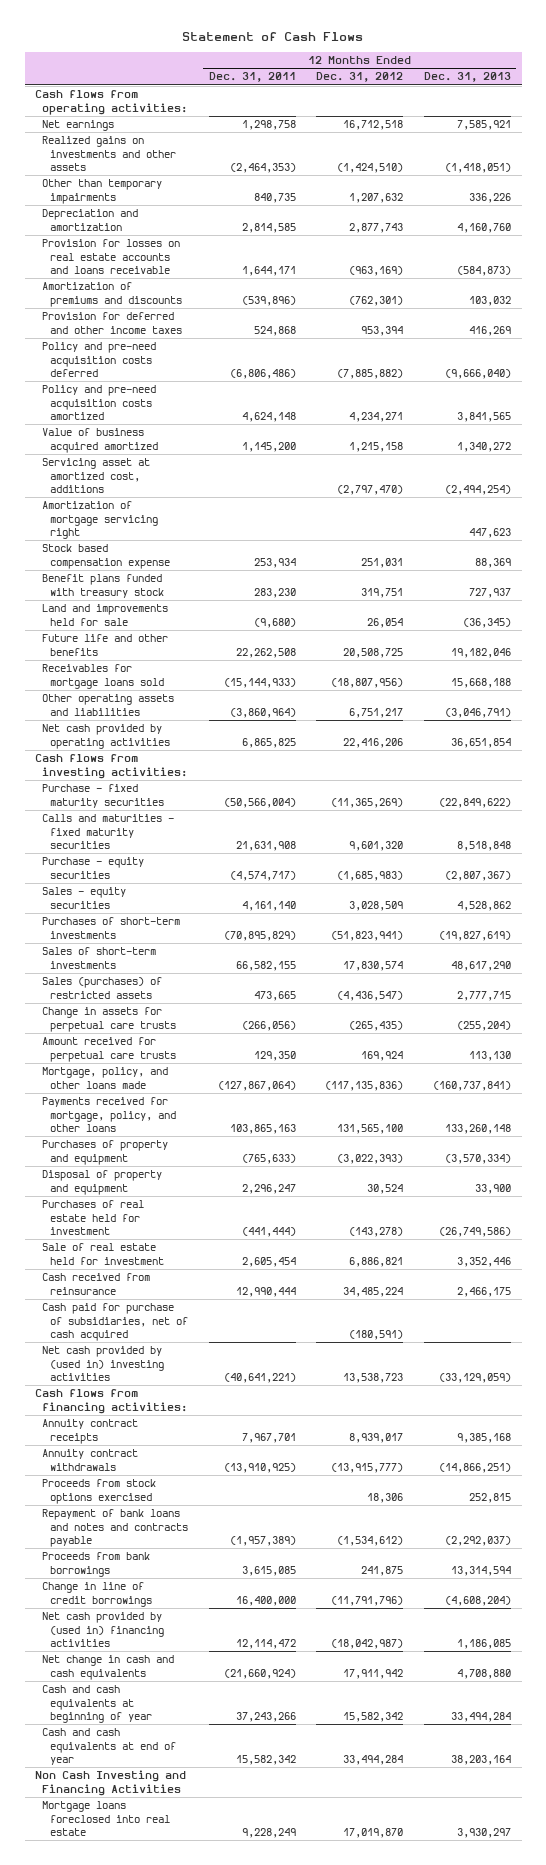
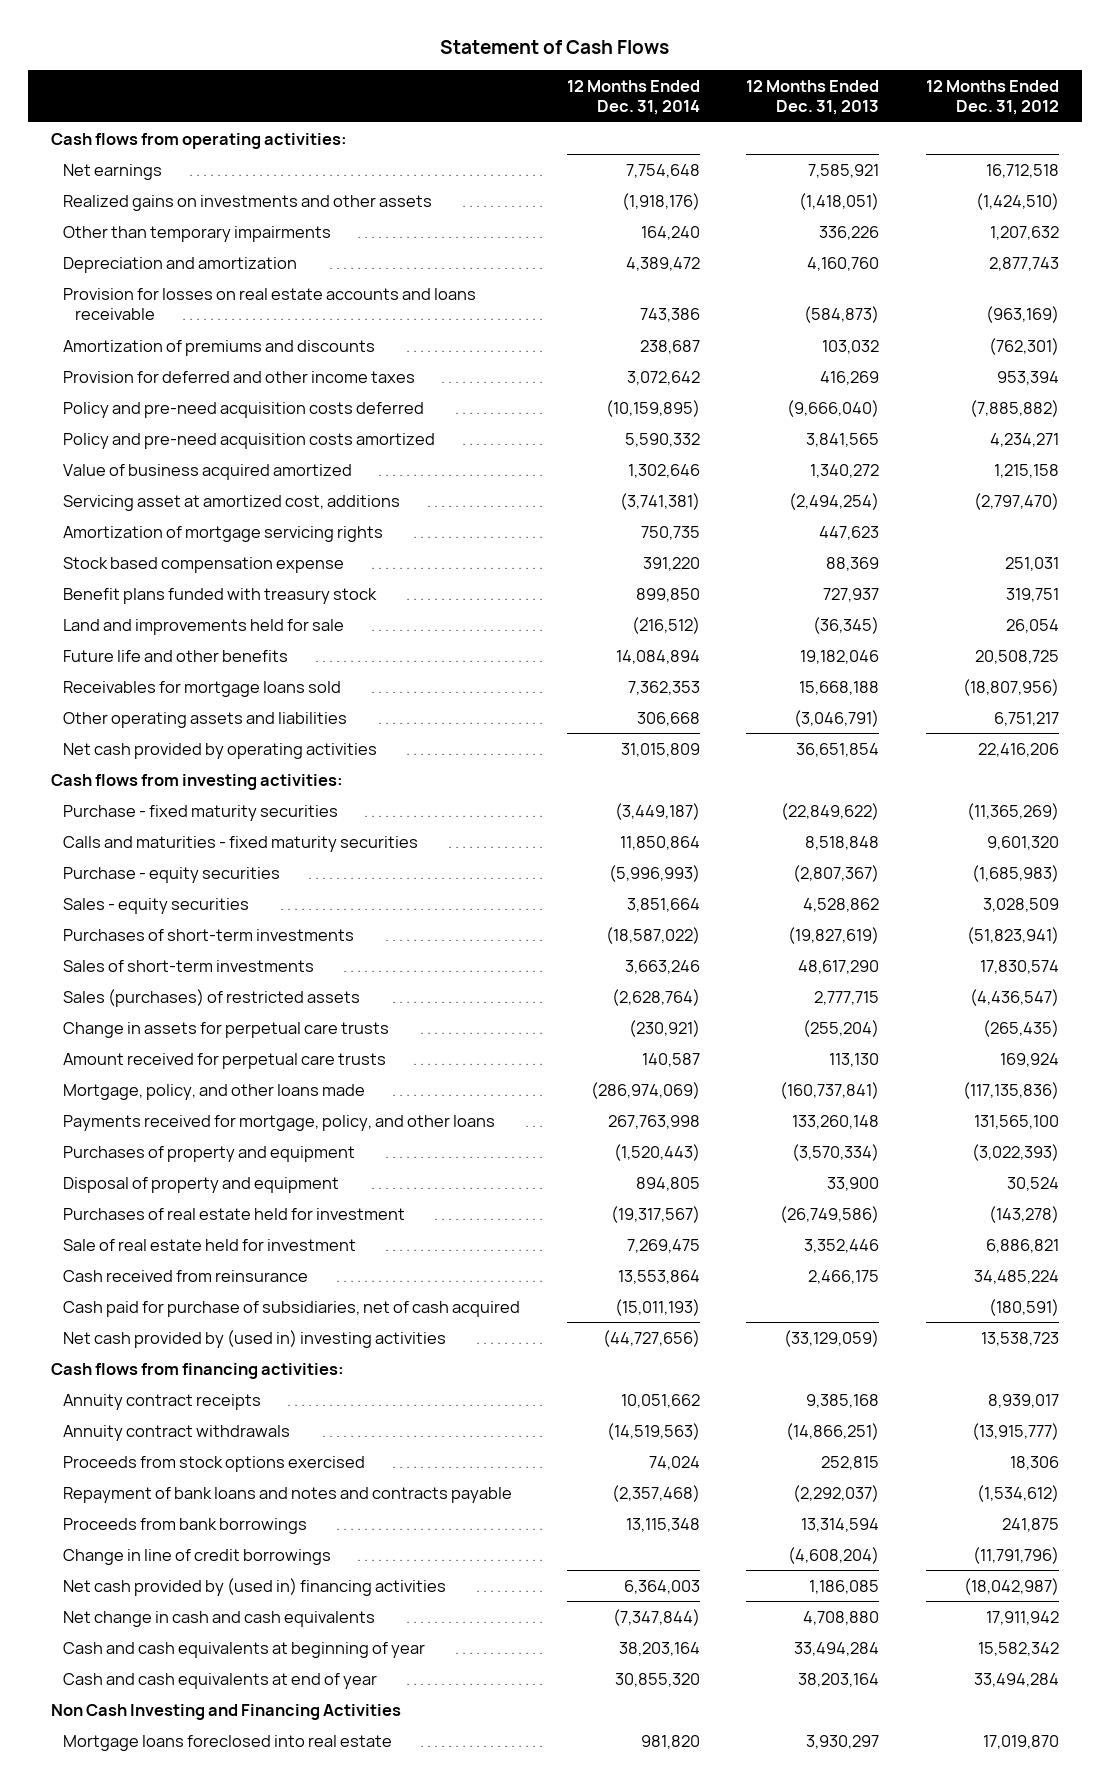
[208,72,296,83] Dec. 31, 2011 -> none
none -> [566,79,700,116] 12 Months Ended Dec. 31, 2014
[42,501,158,539] Amortization of mortgage servicing right -> [63,525,384,542] Amortization of mortgage servicing rights

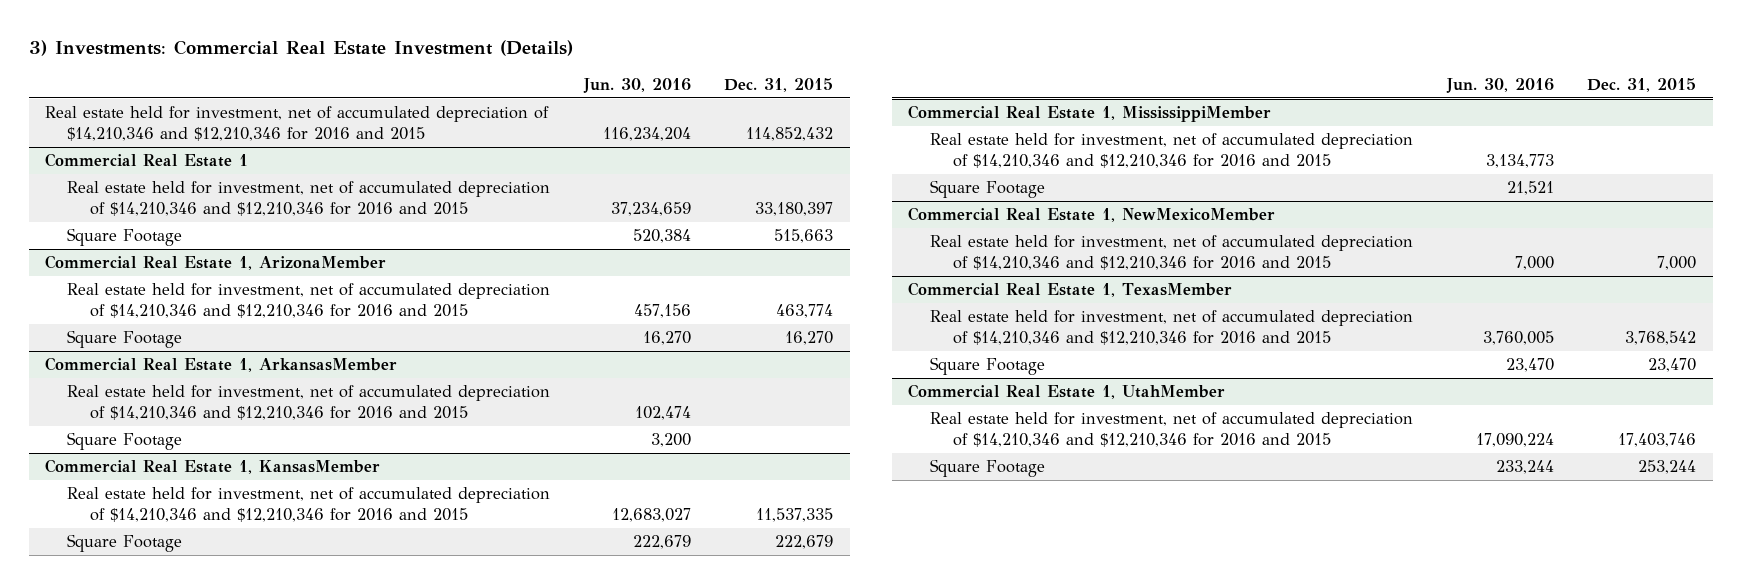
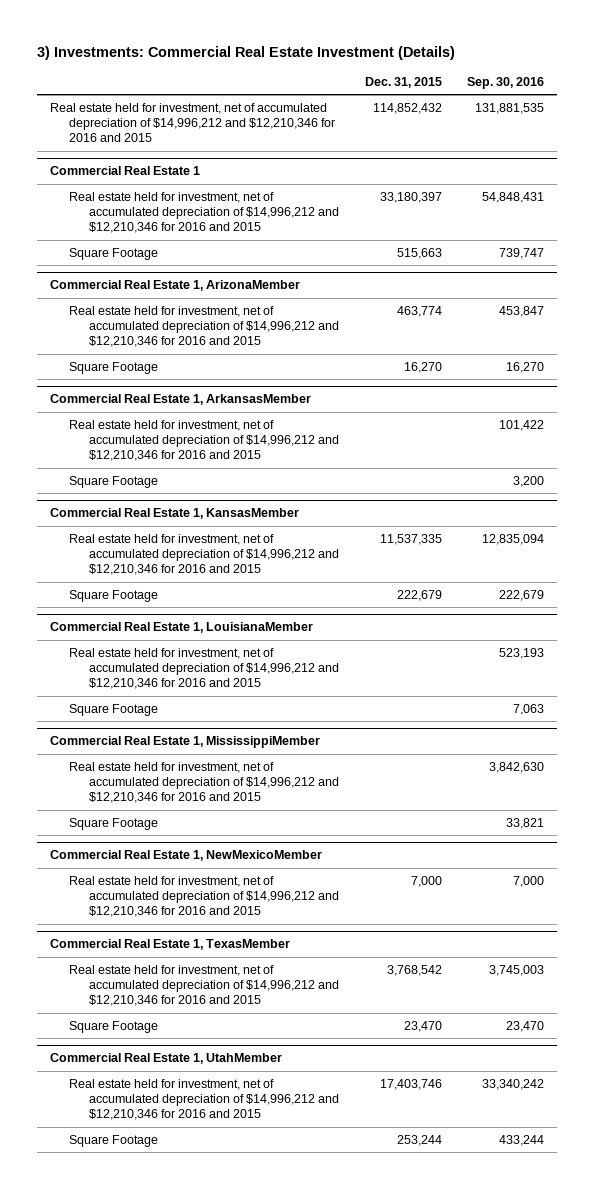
[582,78,691,94] Jun. 30, 2016 -> none
none -> [466,77,544,90] Sep. 30, 2016
[45,106,550,142] Real estate held for investment, net of accumulated depreciation of $14,210,346 and $12,210,346 for 2016 and 2015 -> [49,102,336,143] Real estate held for investment, net of accumulated depreciation of $14,996,212 and $12,210,346 for 2016 and 2015
[67,181,551,217] Real estate held for investment, net of accumulated depreciation of $14,210,346 and $12,210,346 for 2016 and 2015 -> [69,191,340,234] Real estate held for investment, net of accumulated depreciation of $14,996,212 and $12,210,346 for 2016 and 2015
[67,283,551,319] Real estate held for investment, net of accumulated depreciation of $14,210,346 and $12,210,346 for 2016 and 2015 -> [69,305,340,348] Real estate held for investment, net of accumulated depreciation of $14,996,212 and $12,210,346 for 2016 and 2015
[67,385,551,421] Real estate held for investment, net of accumulated depreciation of $14,210,346 and $12,210,346 for 2016 and 2015 -> [69,419,340,462] Real estate held for investment, net of accumulated depreciation of $14,996,212 and $12,210,346 for 2016 and 2015
[67,487,551,523] Real estate held for investment, net of accumulated depreciation of $14,210,346 and $12,210,346 for 2016 and 2015 -> [69,533,340,576] Real estate held for investment, net of accumulated depreciation of $14,996,212 and $12,210,346 for 2016 and 2015
none -> [49,622,313,634] Commercial Real Estate 1, LouisianaMember
none -> [69,647,340,690] Real estate held for investment, net of accumulated depreciation of $14,996,212 and $12,210,346 for 2016 and 2015
none -> [69,703,159,716] Square Footage
[930,133,1414,169] Real estate held for investment, net of accumulated depreciation of $14,210,346 and $12,210,346 for 2016 and 2015 -> [69,761,340,804] Real estate held for investment, net of accumulated depreciation of $14,996,212 and $12,210,346 for 2016 and 2015
[930,235,1414,271] Real estate held for investment, net of accumulated depreciation of $14,210,346 and $12,210,346 for 2016 and 2015 -> [69,875,340,918] Real estate held for investment, net of accumulated depreciation of $14,996,212 and $12,210,346 for 2016 and 2015
[930,310,1414,346] Real estate held for investment, net of accumulated depreciation of $14,210,346 and $12,210,346 for 2016 and 2015 -> [69,964,340,1007] Real estate held for investment, net of accumulated depreciation of $14,996,212 and $12,210,346 for 2016 and 2015
[930,412,1414,448] Real estate held for investment, net of accumulated depreciation of $14,210,346 and $12,210,346 for 2016 and 2015 -> [69,1078,340,1121] Real estate held for investment, net of accumulated depreciation of $14,996,212 and $12,210,346 for 2016 and 2015

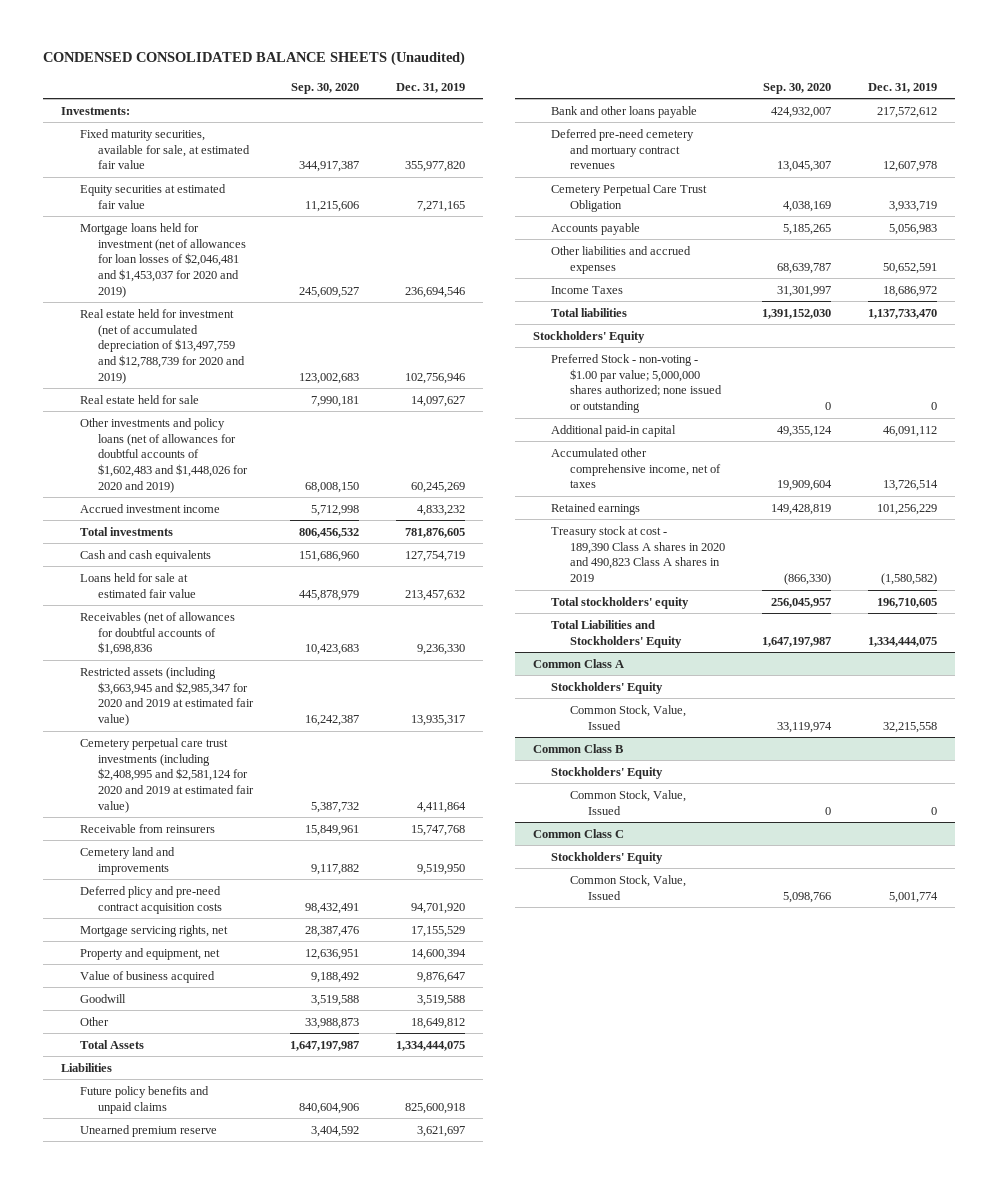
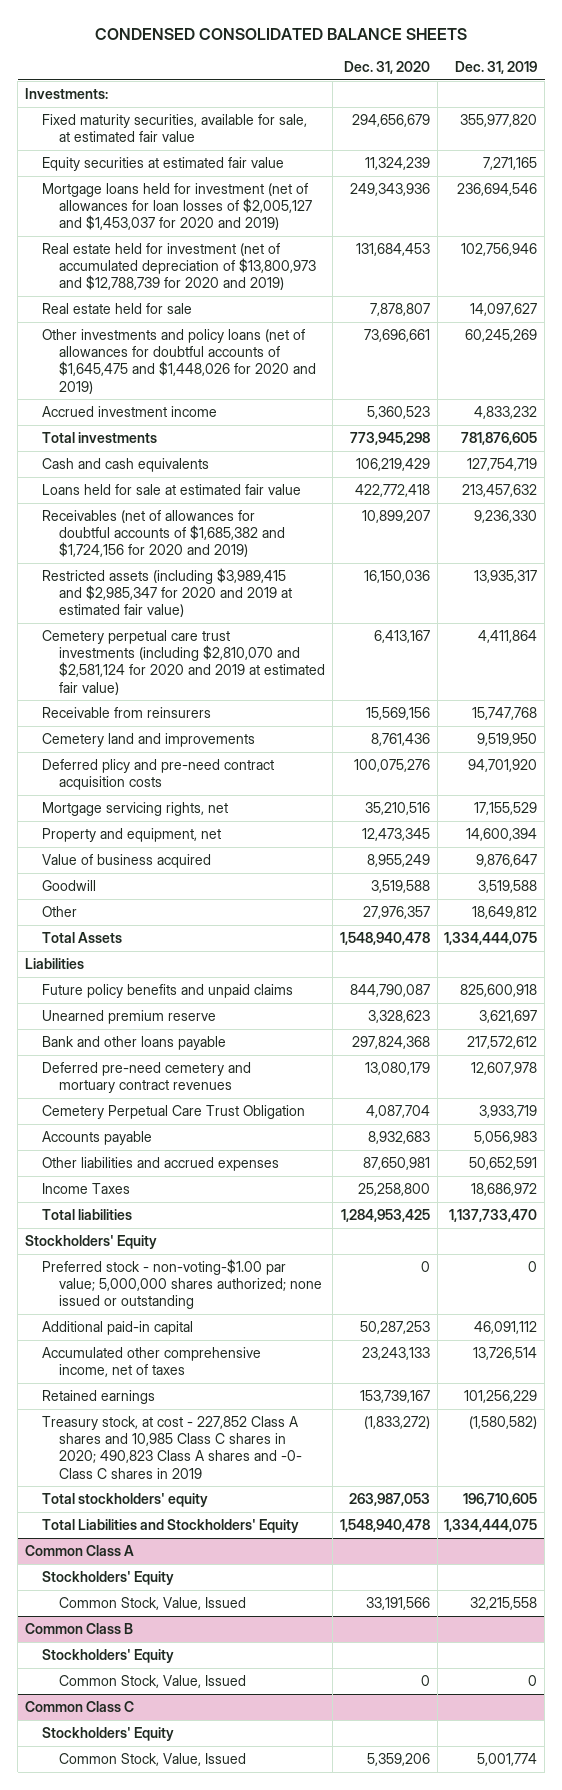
[42,51,465,67] CONDENSED CONSOLIDATED BALANCE SHEETS (Unaudited) -> [95,27,468,40] CONDENSED CONSOLIDATED BALANCE SHEETS
[290,82,359,94] Sep. 30, 2020 -> none
none -> [343,60,430,74] Dec. 31, 2020
[79,222,246,298] Mortgage loans held for investment (net of allowances for loan losses of $2,046,481 and $1,453,037 for 2020 and 2019) -> [42,183,313,231] Mortgage loans held for investment (net of allowances for loan losses of $2,005,127 and $1,453,037 for 2020 and 2019)
[79,308,245,384] Real estate held for investment (net of accumulated depreciation of $13,497,759 and $12,788,739 for 2020 and 2019) -> [42,243,317,291] Real estate held for investment (net of accumulated depreciation of $13,800,973 and $12,788,739 for 2020 and 2019)
[79,417,248,493] Other investments and policy loans (net of allowances for doubtful accounts of $1,602,483 and $1,448,026 for 2020 and 2019) -> [42,329,317,394] Other investments and policy loans (net of allowances for doubtful accounts of $1,645,475 and $1,448,026 for 2020 and 2019)
[79,611,235,656] Receivables (net of allowances for doubtful accounts of $1,698,836 -> [42,510,286,558] Receivables (net of allowances for doubtful accounts of $1,685,382 and $1,724,156 for 2020 and 2019)
[79,666,254,727] Restricted assets (including $3,663,945 and $2,985,347 for 2020 and 2019 at estimated fair value) -> [42,568,293,618] Restricted assets (including $3,989,415 and $2,985,347 for 2020 and 2019 at estimated fair value)
[79,737,254,813] Cemetery perpetual care trust investments (including $2,408,995 and $2,581,124 for 2020 and 2019 at estimated fair value) -> [42,630,326,695] Cemetery perpetual care trust investments (including $2,810,070 and $2,581,124 for 2020 and 2019 at estimated fair value)
[551,353,722,414] Preferred Stock - non-voting - $1.00 par value; 5,000,000 shares authorized; none issued or outstanding -> [42,1259,323,1310] Preferred stock - non-voting-$1.00 par value; 5,000,000 shares authorized; none issued or outstanding
[551,525,725,583] Treasury stock at cost - 189,390 Class A shares in 2020 and 490,823 Class A shares in 2019 -> [42,1416,303,1479] Treasury stock, at cost - 227,852 Class A shares and 10,985 Class C shares in 2020; 490,823 Class A shares and -0- Class C shares in 2019

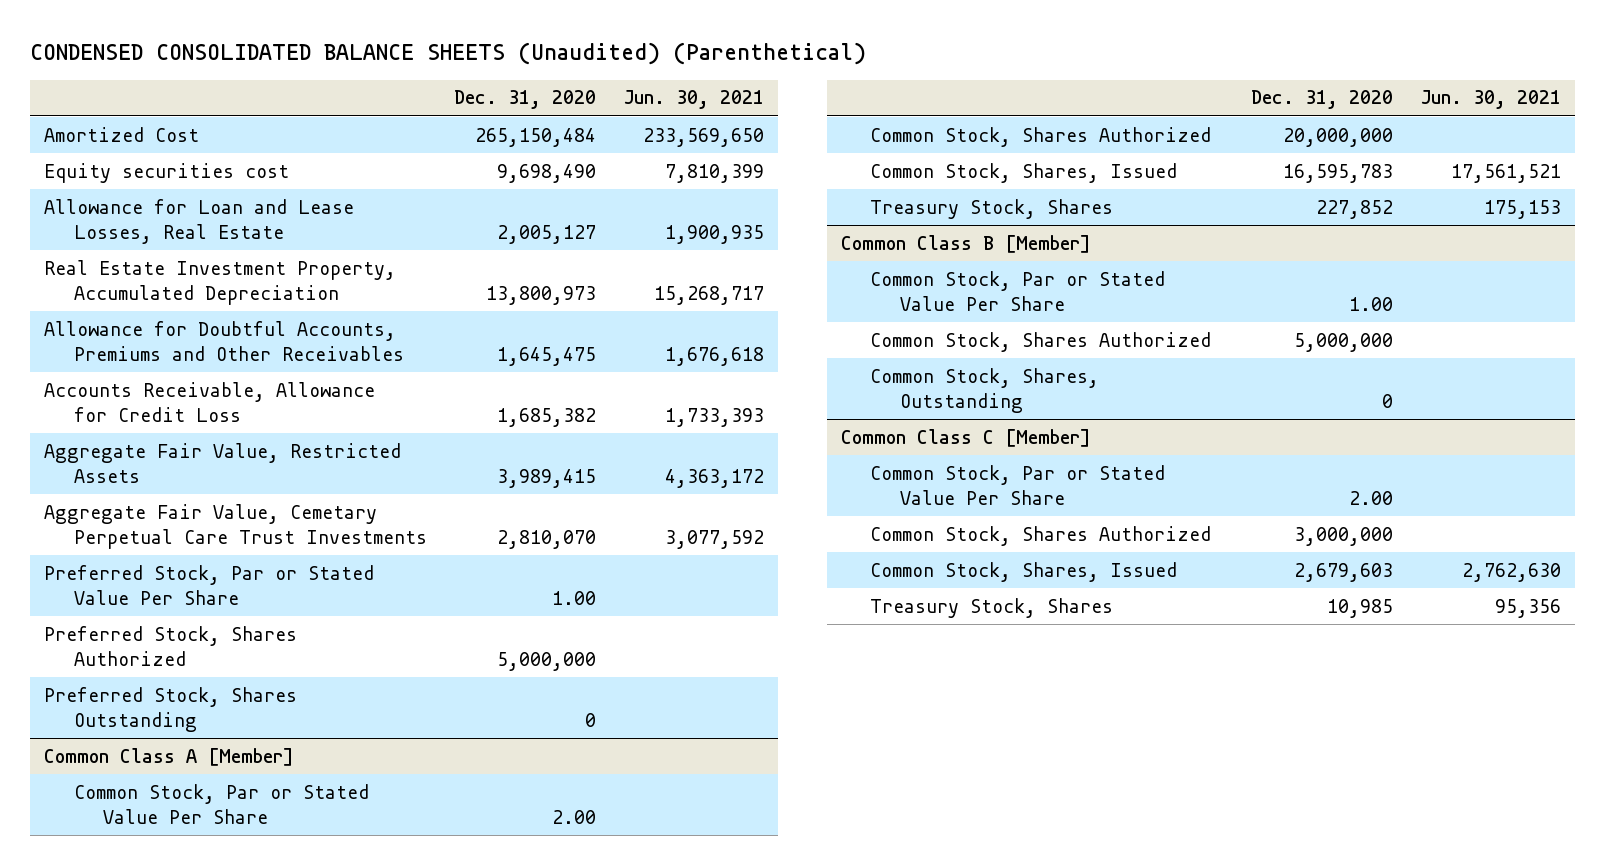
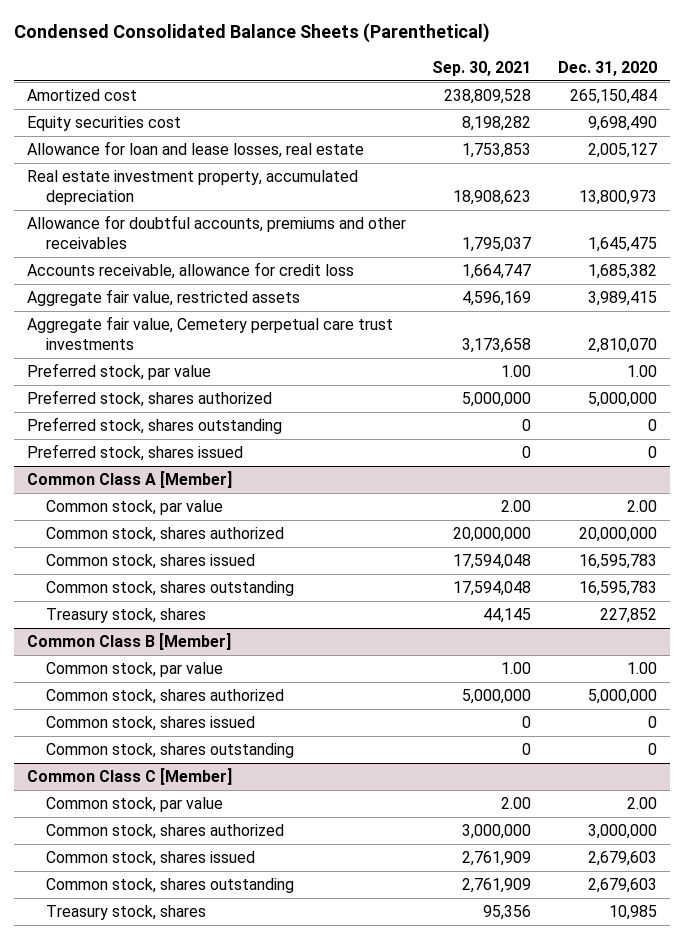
[30,42,867,66] CONDENSED CONSOLIDATED BALANCE SHEETS (Unaudited) (Parenthetical) -> [13,23,490,44] Condensed Consolidated Balance Sheets (Parenthetical)
[624,90,765,110] Jun. 30, 2021 -> none
none -> [432,60,532,76] Sep. 30, 2021
[44,126,200,142] Amortized Cost -> [26,88,137,101] Amortized cost
[44,198,355,244] Allowance for Loan and Lease Losses, Real Estate -> [26,140,364,158] Allowance for loan and lease losses, real estate
[44,259,397,305] Real Estate Investment Property, Accumulated Depreciation -> [26,169,358,206] Real estate investment property, accumulated depreciation
[44,320,404,361] Allowance for Doubtful Accounts, Premiums and Other Receivables -> [26,214,406,250] Allowance for doubtful accounts, premiums and other receivables
[44,381,376,422] Accounts Receivable, Allowance for Credit Loss -> [26,261,354,279] Accounts receivable, allowance for credit loss
[44,442,402,483] Aggregate Fair Value, Restricted Assets -> [26,288,300,306] Aggregate fair value, restricted assets
[44,503,427,549] Aggregate Fair Value, Cemetary Perpetual Care Trust Investments -> [26,315,393,351] Aggregate fair value, Cemetery perpetual care trust investments
[44,564,375,605] Preferred Stock, Par or Stated Value Per Share -> [26,362,211,380] Preferred stock, par value
[44,625,298,666] Preferred Stock, Shares Authorized -> [26,389,272,407] Preferred stock, shares authorized
[44,686,298,732] Preferred Stock, Shares Outstanding -> [26,416,282,434] Preferred stock, shares outstanding
none -> [26,443,243,461] Preferred stock, shares issued
[73,783,369,824] Common Stock, Par or Stated Value Per Share -> [46,499,224,515] Common stock, par value
[870,126,1212,147] Common Stock, Shares Authorized -> [46,526,285,542] Common stock, shares authorized
[870,162,1178,183] Common Stock, Shares, Issued -> [46,553,256,569] Common stock, shares issued
none -> [46,580,295,596] Common stock, shares outstanding
[870,198,1114,219] Treasury Stock, Shares -> [46,607,207,623] Treasury stock, shares
[870,270,1166,311] Common Stock, Par or Stated Value Per Share -> [46,661,224,677] Common stock, par value
[870,331,1212,352] Common Stock, Shares Authorized -> [46,688,285,704] Common stock, shares authorized
none -> [46,715,256,731] Common stock, shares issued
[870,367,1100,413] Common Stock, Shares, Outstanding -> [46,742,295,758] Common stock, shares outstanding
[870,464,1166,505] Common Stock, Par or Stated Value Per Share -> [46,796,224,812] Common stock, par value
[870,525,1212,546] Common Stock, Shares Authorized -> [46,823,285,839] Common stock, shares authorized
[870,561,1178,582] Common Stock, Shares, Issued -> [46,850,256,866] Common stock, shares issued
none -> [46,877,295,893] Common stock, shares outstanding
[870,597,1114,618] Treasury Stock, Shares -> [46,904,207,920] Treasury stock, shares

